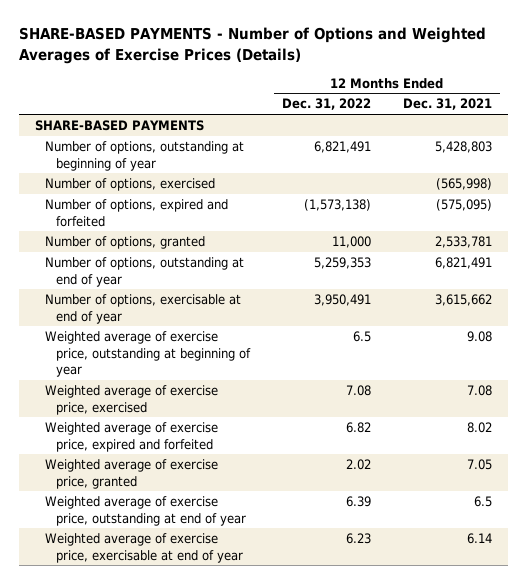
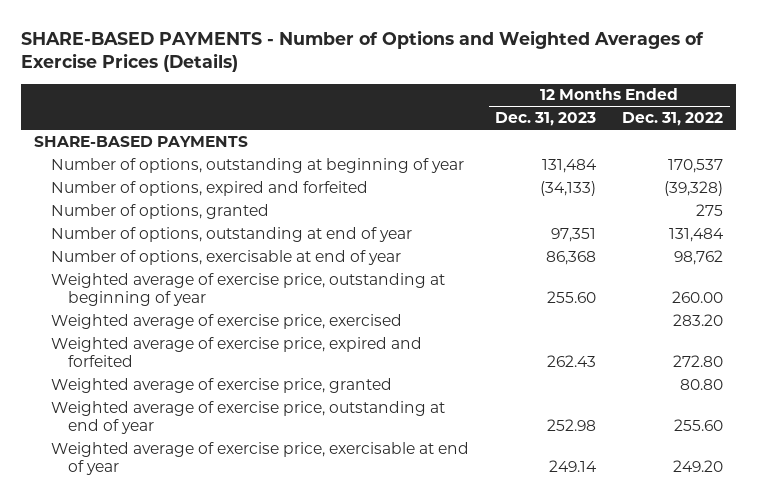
[402,98,492,111] Dec. 31, 2021 -> none
none -> [495,112,597,127] Dec. 31, 2023
[45,178,216,192] Number of options, exercised -> none
[313,141,371,154] 6,821,491 -> [668,158,724,173] 170,537
[303,199,371,212] (1,573,138) -> [664,180,724,196] (39,328)
[331,236,371,249] 11,000 -> [696,203,724,216] 275
[313,257,371,270] 5,259,353 -> [669,227,725,242] 131,484
[313,294,371,307] 3,950,491 -> [674,249,724,265] 98,762
[352,331,371,343] 6.5 -> [672,291,724,304] 260.00
[345,385,371,397] 7.08 -> [673,313,724,326] 283.20
[345,422,371,434] 6.82 -> [673,355,724,368] 272.80
[345,459,371,471] 2.02 -> [680,378,724,390] 80.80
[345,496,371,508] 6.39 -> [674,419,724,432] 255.60
[345,533,371,545] 6.23 -> [673,460,724,473] 249.20

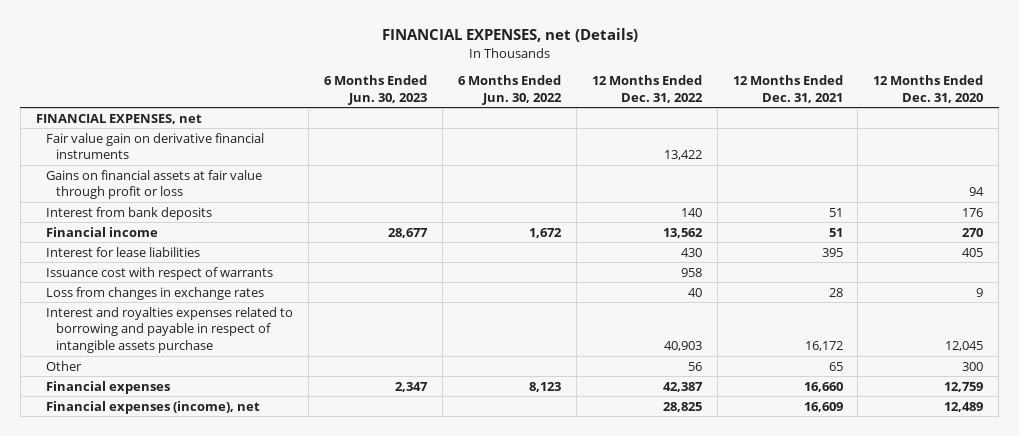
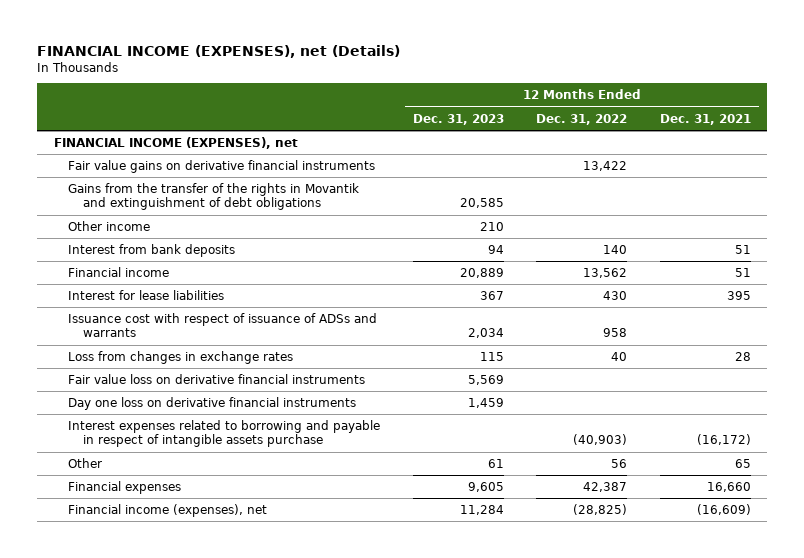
[381,28,638,43] FINANCIAL EXPENSES, net (Details) -> [37,44,401,58] FINANCIAL INCOME (EXPENSES), net (Details)
[323,75,427,105] 6 Months Ended Jun. 30, 2023 -> none
[457,75,562,105] 6 Months Ended Jun. 30, 2022 -> none
[873,75,984,103] 12 Months Ended Dec. 31, 2020 -> none
none -> [412,113,504,125] Dec. 31, 2023
[45,169,262,200] Gains on financial assets at fair value through profit or loss -> none
[35,113,202,124] FINANCIAL EXPENSES, net -> [53,137,298,150] FINANCIAL INCOME (EXPENSES), net
[45,132,264,160] Fair value gain on derivative financial instruments -> [68,160,376,174] Fair value gains on derivative financial instruments
none -> [68,183,360,211] Gains from the transfer of the rights in Movantik and extinguishment of debt obligations
none -> [68,221,151,232] Other income
[45,266,273,280] Issuance cost with respect of warrants -> [68,313,378,338] Issuance cost with respect of issuance of ADSs and warrants
none -> [68,374,366,385] Fair value loss on derivative financial instruments
none -> [68,397,357,411] Day one loss on derivative financial instruments
[45,306,293,354] Interest and royalties expenses related to borrowing and payable in respect of intangible assets purchase -> [68,420,381,448] Interest expenses related to borrowing and payable in respect of intangible assets purchase
[663,341,702,352] 40,903 -> [573,434,628,446] (40,903)
[804,341,843,352] 16,172 -> [696,434,751,446] (16,172)
[45,400,260,414] Financial expenses (income), net -> [68,504,268,518] Financial income (expenses), net
[662,401,702,412] 28,825 -> [573,504,628,516] (28,825)
[803,401,843,412] 16,609 -> [696,504,751,516] (16,609)

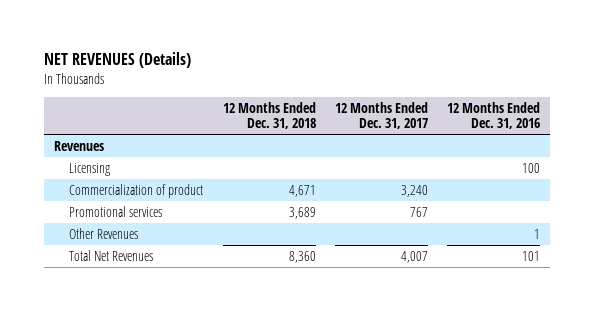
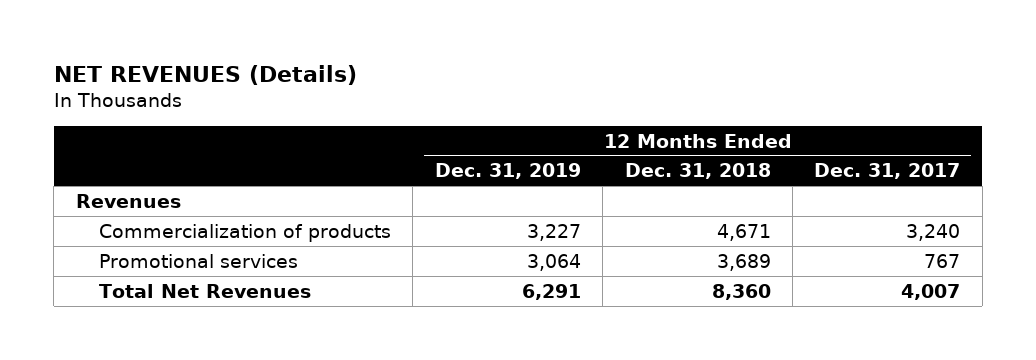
[447,101,541,130] 12 Months Ended Dec. 31, 2016 -> none
none -> [434,163,581,180] Dec. 31, 2019
[69,162,111,176] Licensing -> none
[69,183,204,198] Commercialization of product -> [99,223,392,242] Commercialization of products
[69,227,139,239] Other Revenues -> none

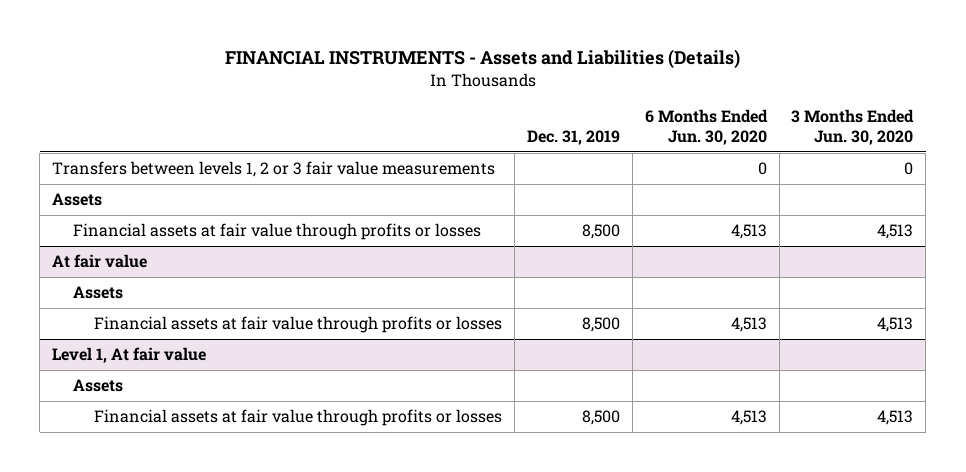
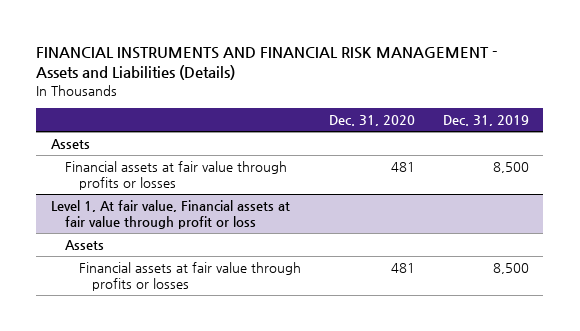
[224,49,740,69] FINANCIAL INSTRUMENTS - Assets and Liabilities (Details) -> [36,46,498,81] FINANCIAL INSTRUMENTS AND FINANCIAL RISK MANAGEMENT - Assets and Liabilities (Details)
[644,109,768,145] 6 Months Ended Jun. 30, 2020 -> none
[791,109,915,145] 3 Months Ended Jun. 30, 2020 -> none
none -> [328,115,415,127] Dec. 31, 2020
[52,161,496,178] Transfers between levels 1, 2 or 3 fair value measurements -> none
[52,254,148,269] At fair value -> none
[73,286,124,300] Assets -> none
[94,316,503,334] Financial assets at fair value through profits or losses -> none
[52,347,207,364] Level 1, At fair value -> none
none -> [50,200,290,229] Level 1, At fair value, Financial assets at fair value through profit or loss

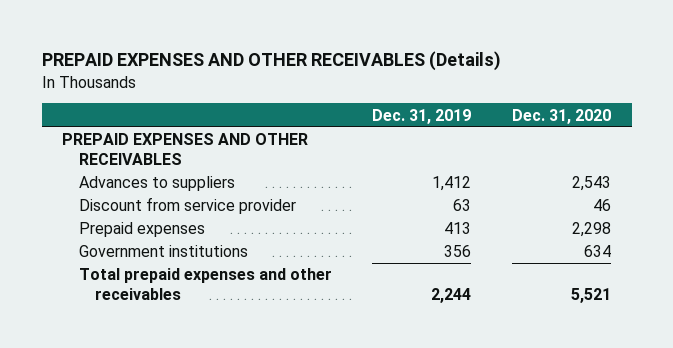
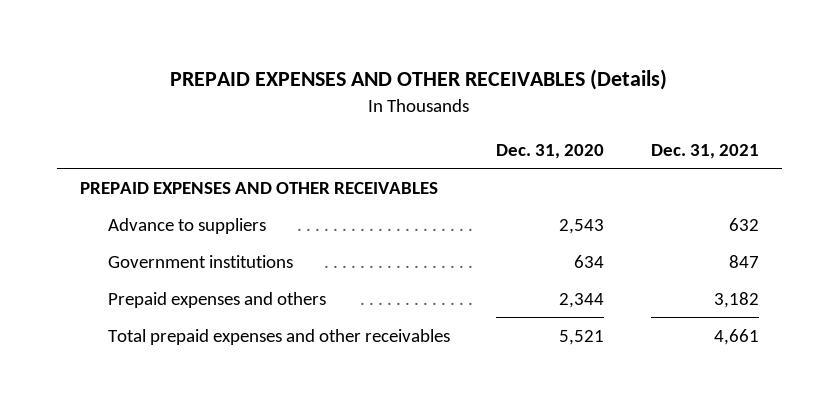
[372,108,472,124] Dec. 31, 2019 -> none
none -> [650,143,759,159] Dec. 31, 2021
[78,197,296,215] Discount from service provider -> none
[78,222,205,238] Prepaid expenses -> none
[78,176,235,192] Advances to suppliers -> [108,217,267,234] Advance to suppliers
none -> [108,291,327,308] Prepaid expenses and others

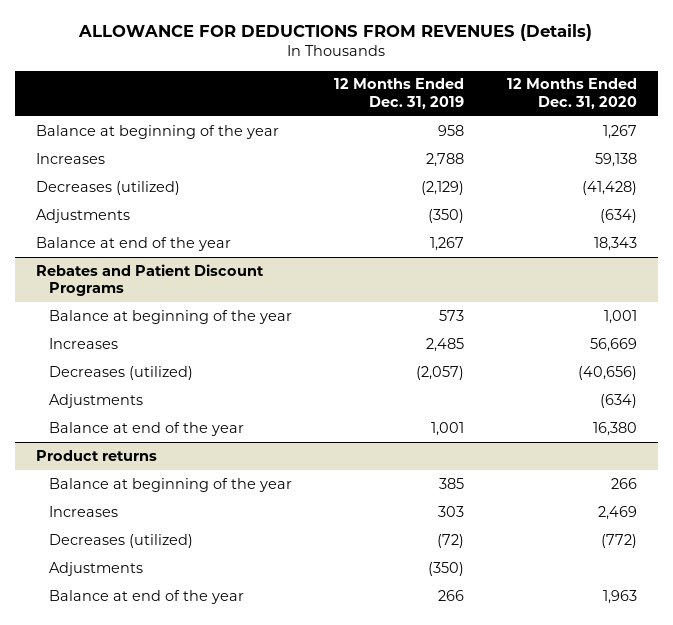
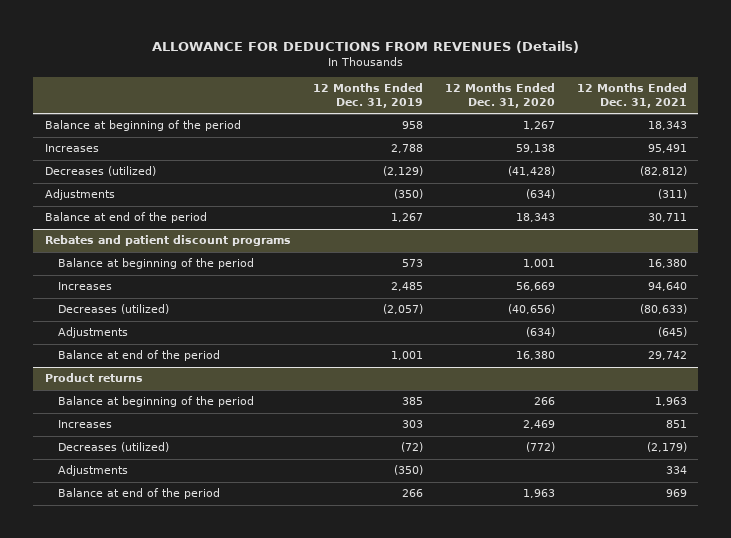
none -> [576,83,687,108] 12 Months Ended Dec. 31, 2021
[35,124,279,139] Balance at beginning of the year -> [44,120,241,132] Balance at beginning of the period
[35,236,231,251] Balance at end of the year -> [44,212,207,224] Balance at end of the period
[35,263,264,297] Rebates and Patient Discount Programs -> [44,235,291,247] Rebates and patient discount programs
[48,309,292,324] Balance at beginning of the year -> [57,258,254,270] Balance at beginning of the period
[48,421,244,436] Balance at end of the year -> [57,350,220,362] Balance at end of the period
[48,477,292,492] Balance at beginning of the year -> [57,396,254,408] Balance at beginning of the period
[48,589,244,604] Balance at end of the year -> [57,488,220,500] Balance at end of the period

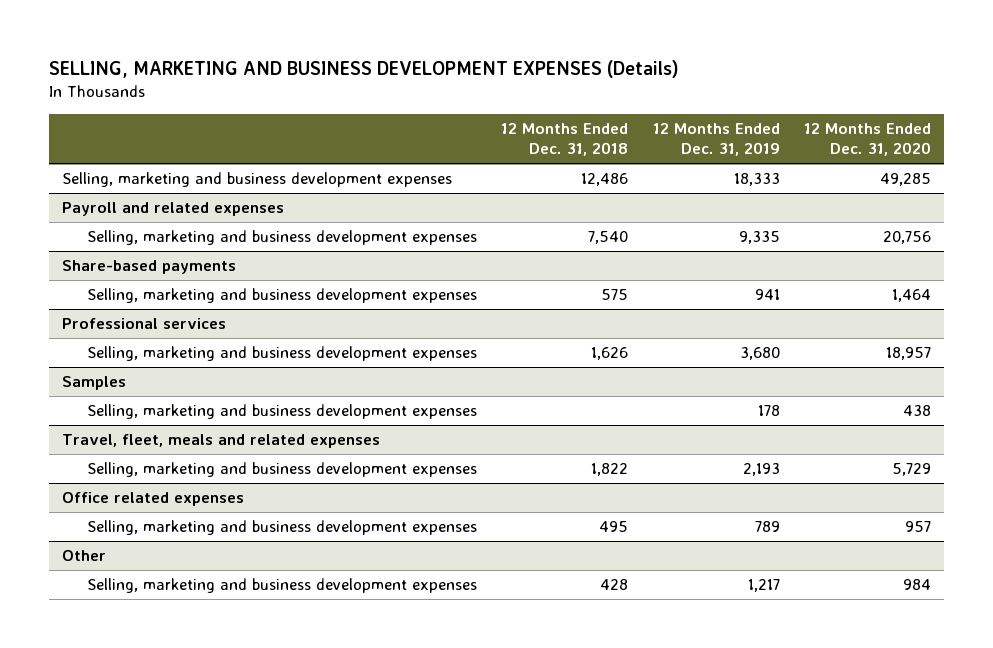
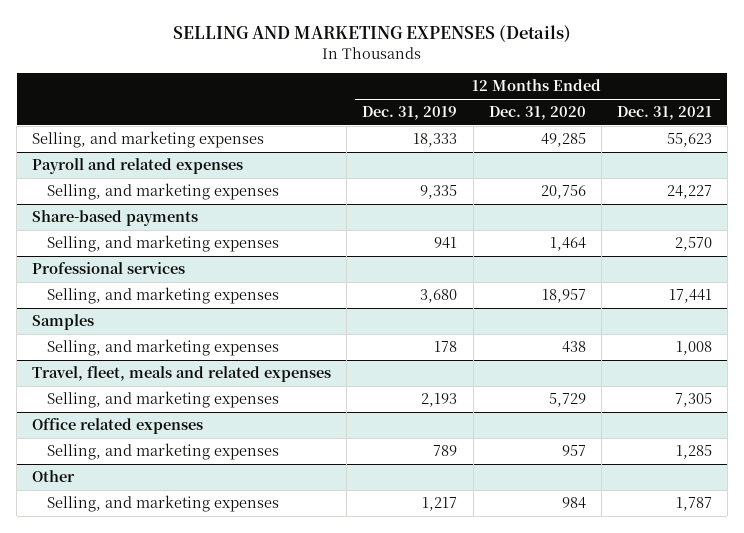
[49,60,680,79] SELLING, MARKETING AND BUSINESS DEVELOPMENT EXPENSES (Details) -> [173,25,572,43] SELLING AND MARKETING EXPENSES (Details)
[501,122,629,157] 12 Months Ended Dec. 31, 2018 -> none
none -> [616,106,712,121] Dec. 31, 2021
[61,171,452,187] Selling, marketing and business development expenses -> [32,131,265,149] Selling, and marketing expenses
[86,229,477,245] Selling, marketing and business development expenses -> [46,183,279,201] Selling, and marketing expenses
[86,287,477,303] Selling, marketing and business development expenses -> [46,235,279,253] Selling, and marketing expenses
[86,345,477,361] Selling, marketing and business development expenses -> [46,287,279,305] Selling, and marketing expenses
[86,403,477,419] Selling, marketing and business development expenses -> [46,339,279,357] Selling, and marketing expenses
[86,461,477,477] Selling, marketing and business development expenses -> [46,391,279,409] Selling, and marketing expenses
[86,519,477,535] Selling, marketing and business development expenses -> [46,443,279,461] Selling, and marketing expenses
[86,577,477,593] Selling, marketing and business development expenses -> [46,495,279,513] Selling, and marketing expenses

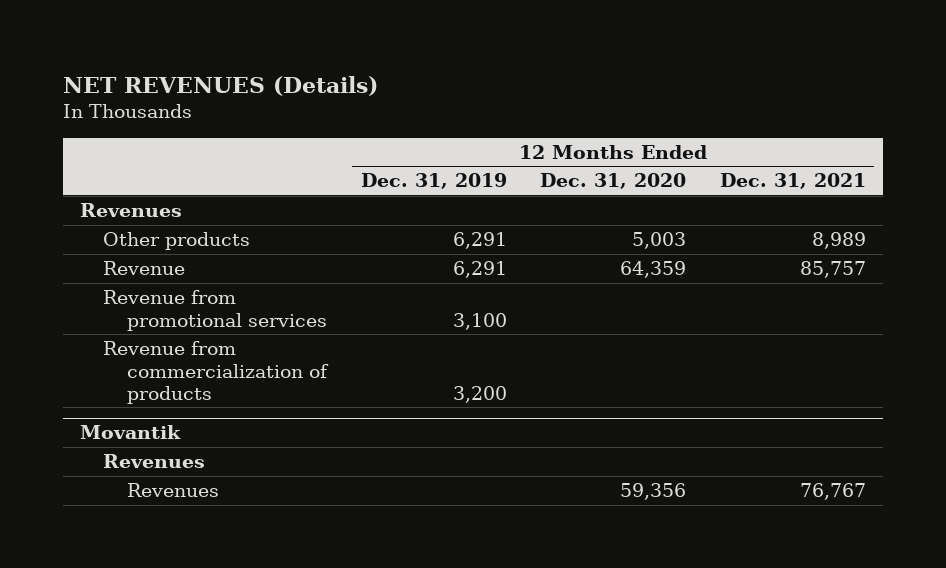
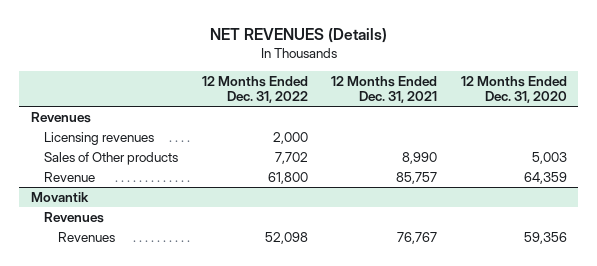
[360,173,507,190] Dec. 31, 2019 -> none
none -> [201,75,308,104] 12 Months Ended Dec. 31, 2022
none -> [44,131,155,145] Licensing revenues
[103,232,251,251] Other products -> [44,151,179,165] Sales of Other products
[811,232,866,250] 8,989 -> [402,151,438,164] 8,990
[103,290,327,331] Revenue from promotional services -> none
[103,341,329,405] Revenue from commercialization of products -> none

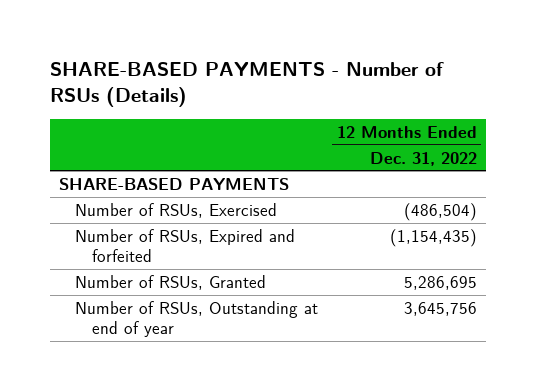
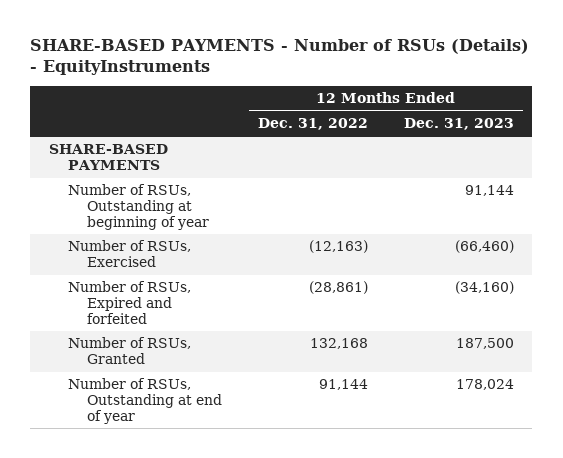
[49,61,444,108] SHARE-BASED PAYMENTS - Number of RSUs (Details) -> [30,39,530,76] SHARE-BASED PAYMENTS - Number of RSUs (Details) - EquityInstruments
none -> [404,118,515,131] Dec. 31, 2023
none -> [67,184,209,230] Number of RSUs, Outstanding at beginning of year
[403,202,477,221] (486,504) -> [308,240,368,254] (12,163)
[389,228,477,247] (1,154,435) -> [308,281,368,295] (28,861)
[403,275,477,290] 5,286,695 -> [309,338,368,350] 132,168
[403,301,477,316] 3,645,756 -> [318,379,368,391] 91,144

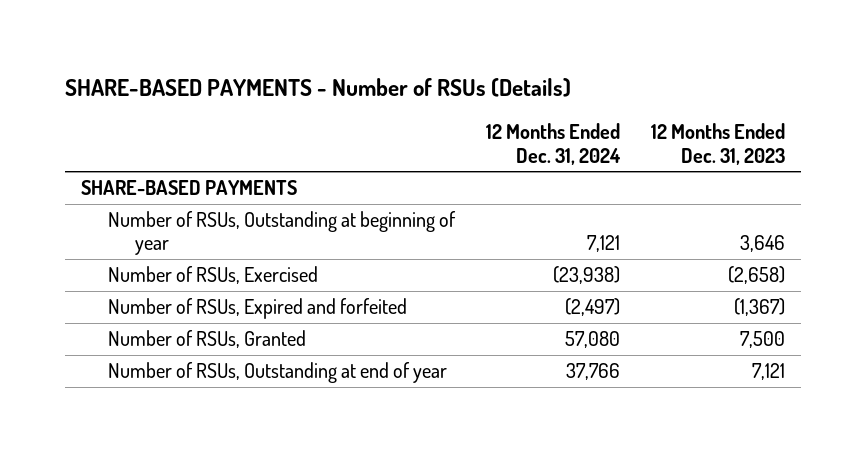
[30,39,530,76] SHARE-BASED PAYMENTS - Number of RSUs (Details) - EquityInstruments -> [65,78,572,98] SHARE-BASED PAYMENTS - Number of RSUs (Details)
[257,118,368,131] Dec. 31, 2022 -> none
none -> [486,123,622,165] 12 Months Ended Dec. 31, 2024
[465,185,515,197] 91,144 -> [740,235,786,253] 3,646
[455,240,515,254] (66,460) -> [728,266,786,285] (2,658)
[455,281,515,295] (34,160) -> [734,298,786,317] (1,367)
[456,338,515,350] 187,500 -> [740,331,786,349] 7,500
[456,379,515,391] 178,024 -> [752,363,786,381] 7,121

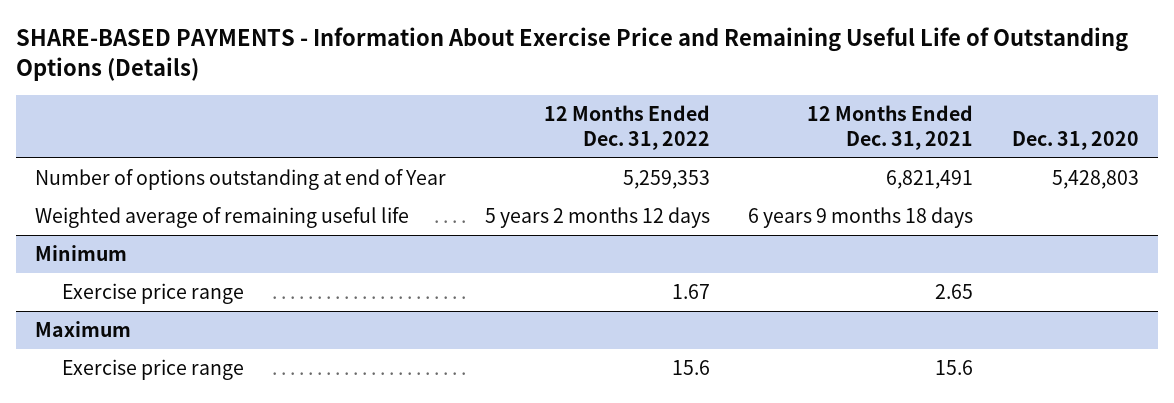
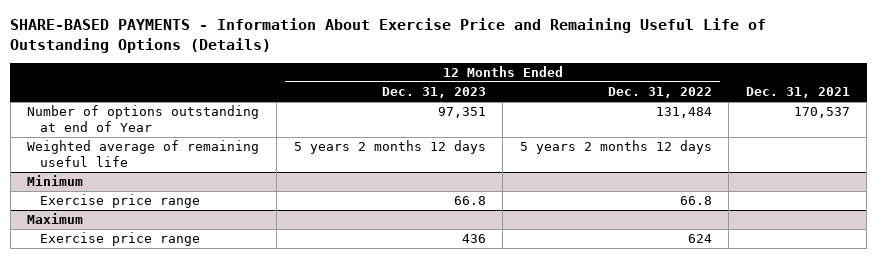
[807,105,974,150] 12 Months Ended Dec. 31, 2021 -> none
[1012,130,1140,150] Dec. 31, 2020 -> none
none -> [381,87,486,99] Dec. 31, 2023
none -> [745,87,850,99] Dec. 31, 2021
[622,169,710,189] 5,259,353 -> [655,107,712,119] 131,484
[671,283,710,299] 1.67 -> [679,196,712,206] 66.8
[671,359,710,375] 15.6 -> [687,234,712,244] 624

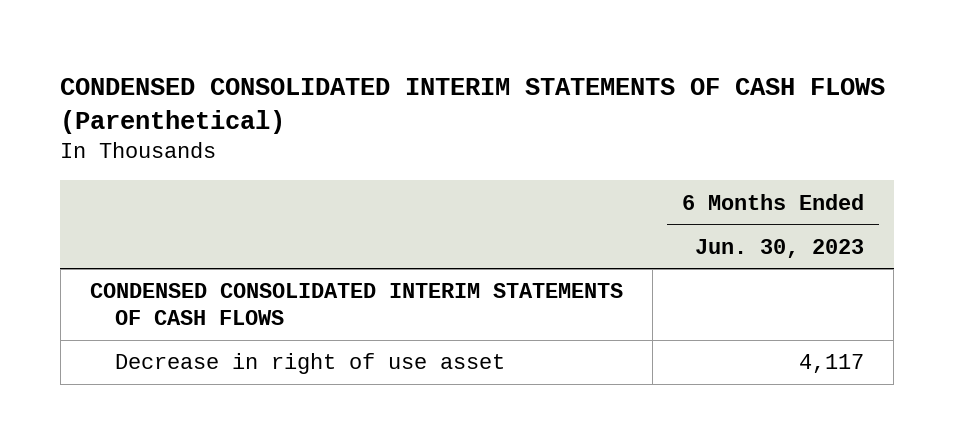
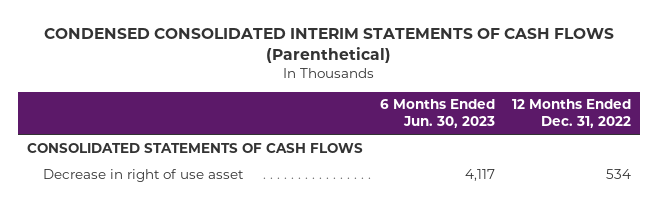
none -> [512,99,632,129] 12 Months Ended Dec. 31, 2022
[89,283,623,326] CONDENSED CONSOLIDATED INTERIM STATEMENTS OF CASH FLOWS -> [26,142,363,153] CONSOLIDATED STATEMENTS OF CASH FLOWS

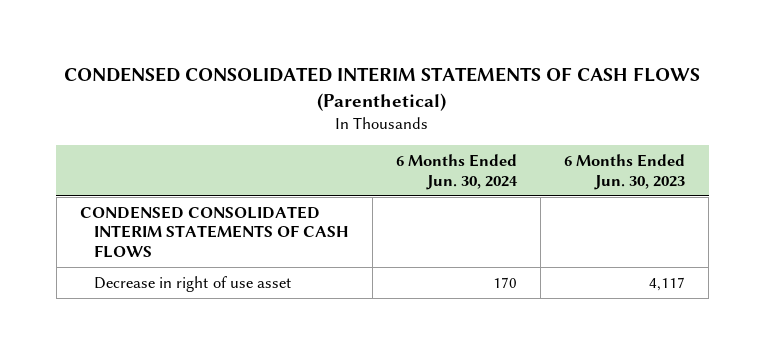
[512,99,632,129] 12 Months Ended Dec. 31, 2022 -> none
none -> [395,153,518,190] 6 Months Ended Jun. 30, 2024
[26,142,363,153] CONSOLIDATED STATEMENTS OF CASH FLOWS -> [79,205,349,259] CONDENSED CONSOLIDATED INTERIM STATEMENTS OF CASH FLOWS

